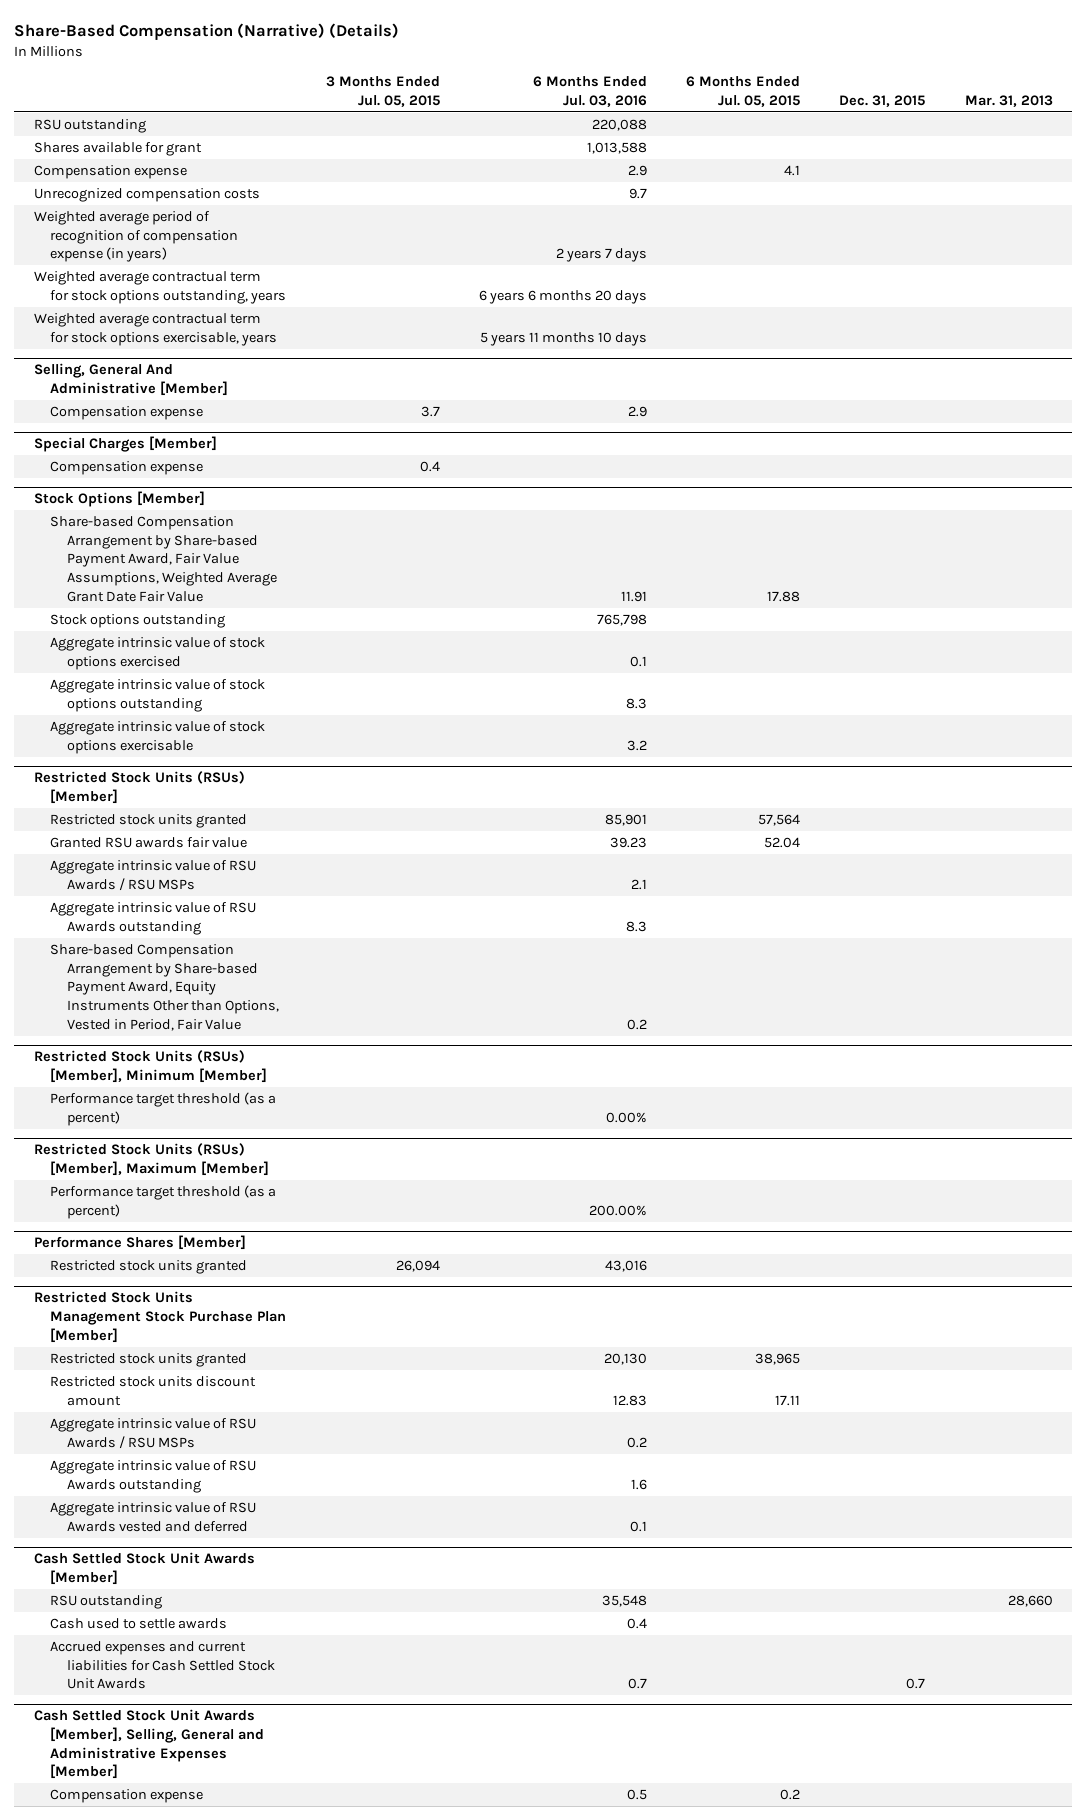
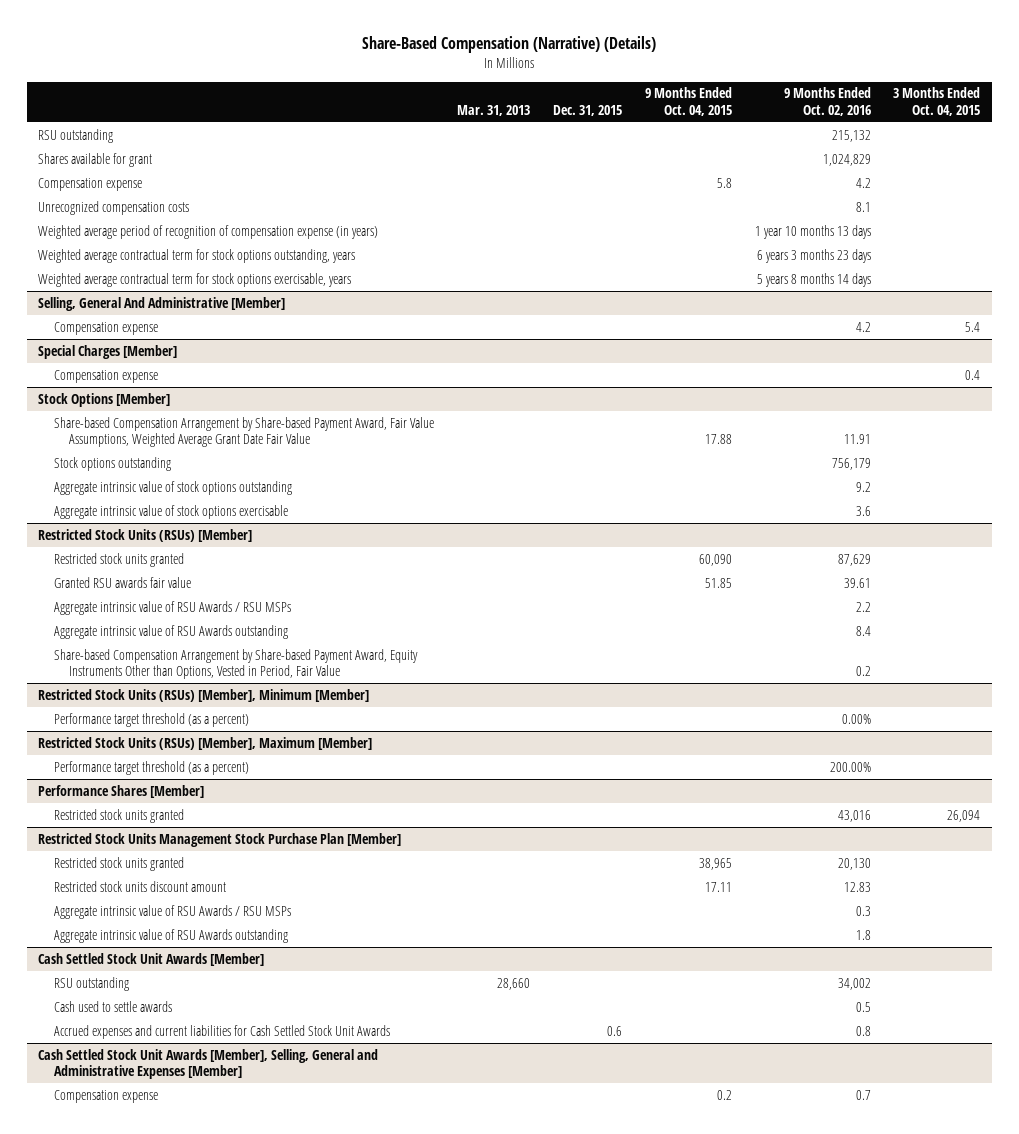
[325,76,440,107] 3 Months Ended Jul. 05, 2015 -> none
[532,76,647,107] 6 Months Ended Jul. 03, 2016 -> none
[686,76,801,107] 6 Months Ended Jul. 05, 2015 -> none
none -> [644,87,732,116] 9 Months Ended Oct. 04, 2015
none -> [783,87,871,116] 9 Months Ended Oct. 02, 2016
none -> [893,87,981,116] 3 Months Ended Oct. 04, 2015
[50,637,266,670] Aggregate intrinsic value of stock options exercised -> none
[50,1502,257,1532] Aggregate intrinsic value of RSU Awards vested and deferred -> none
[906,1678,926,1690] 0.7 -> [606,1025,622,1036] 0.6

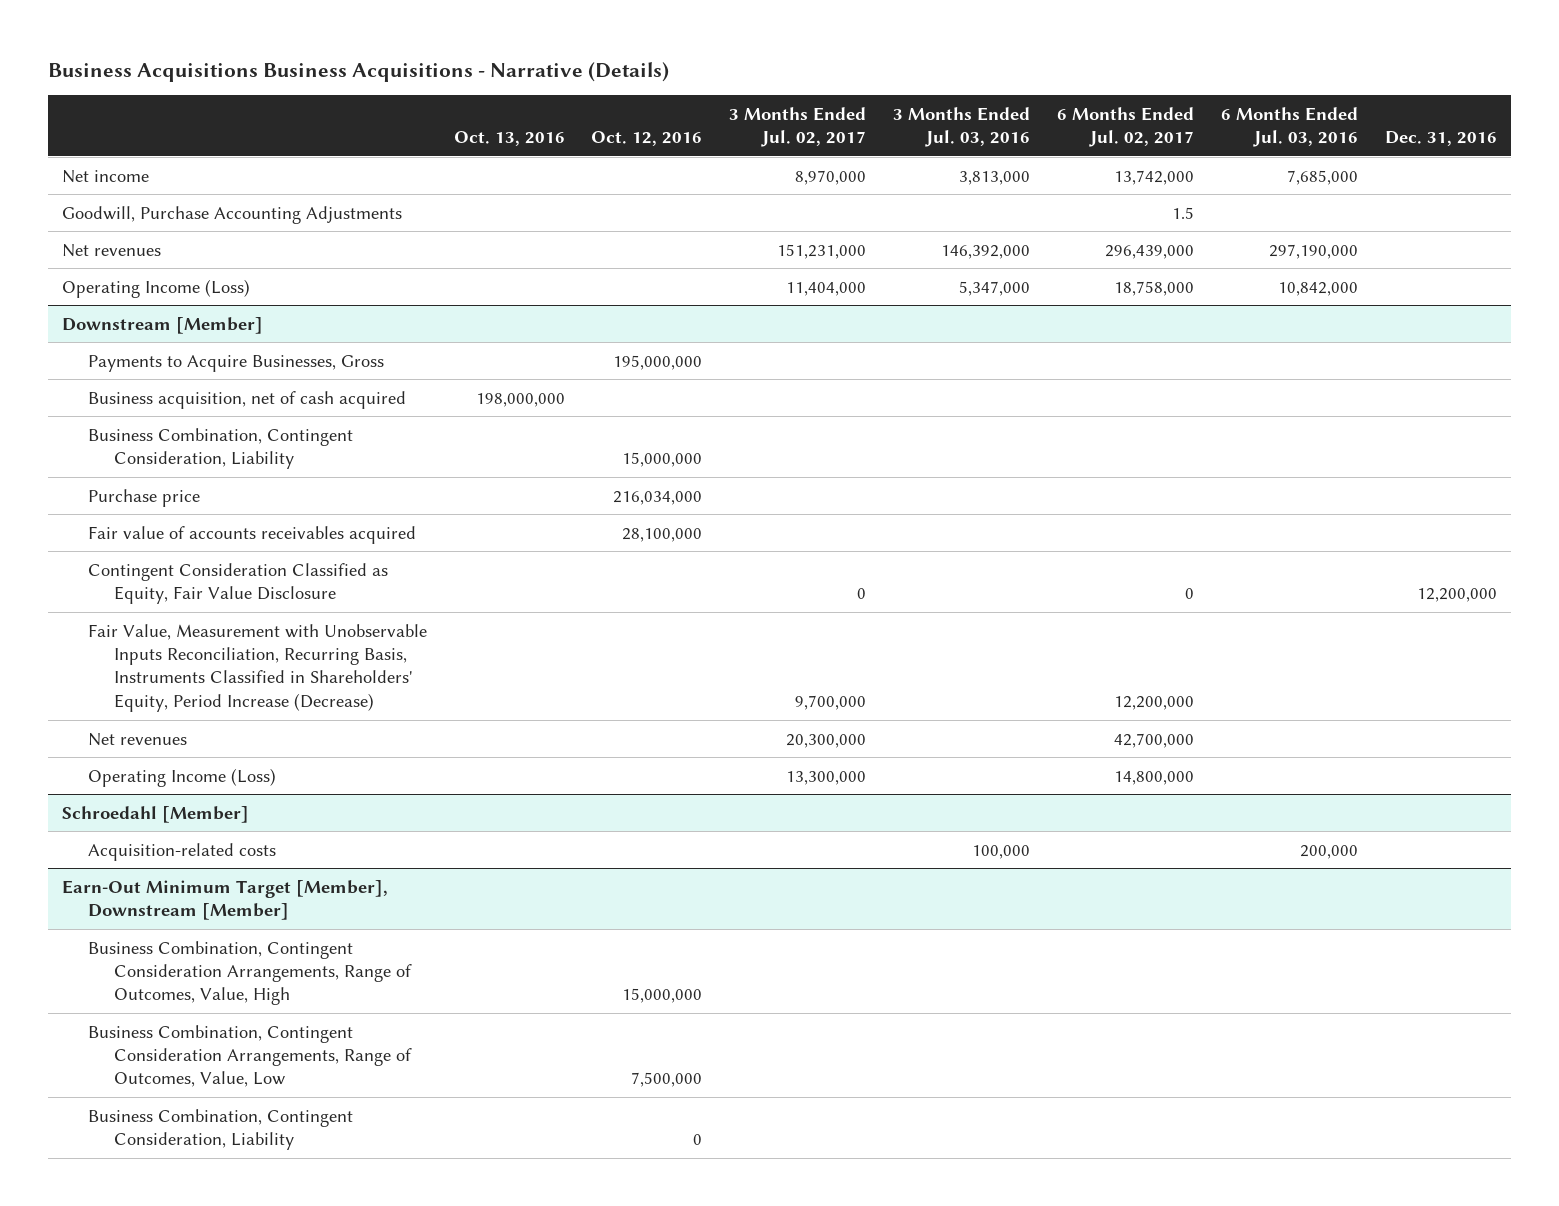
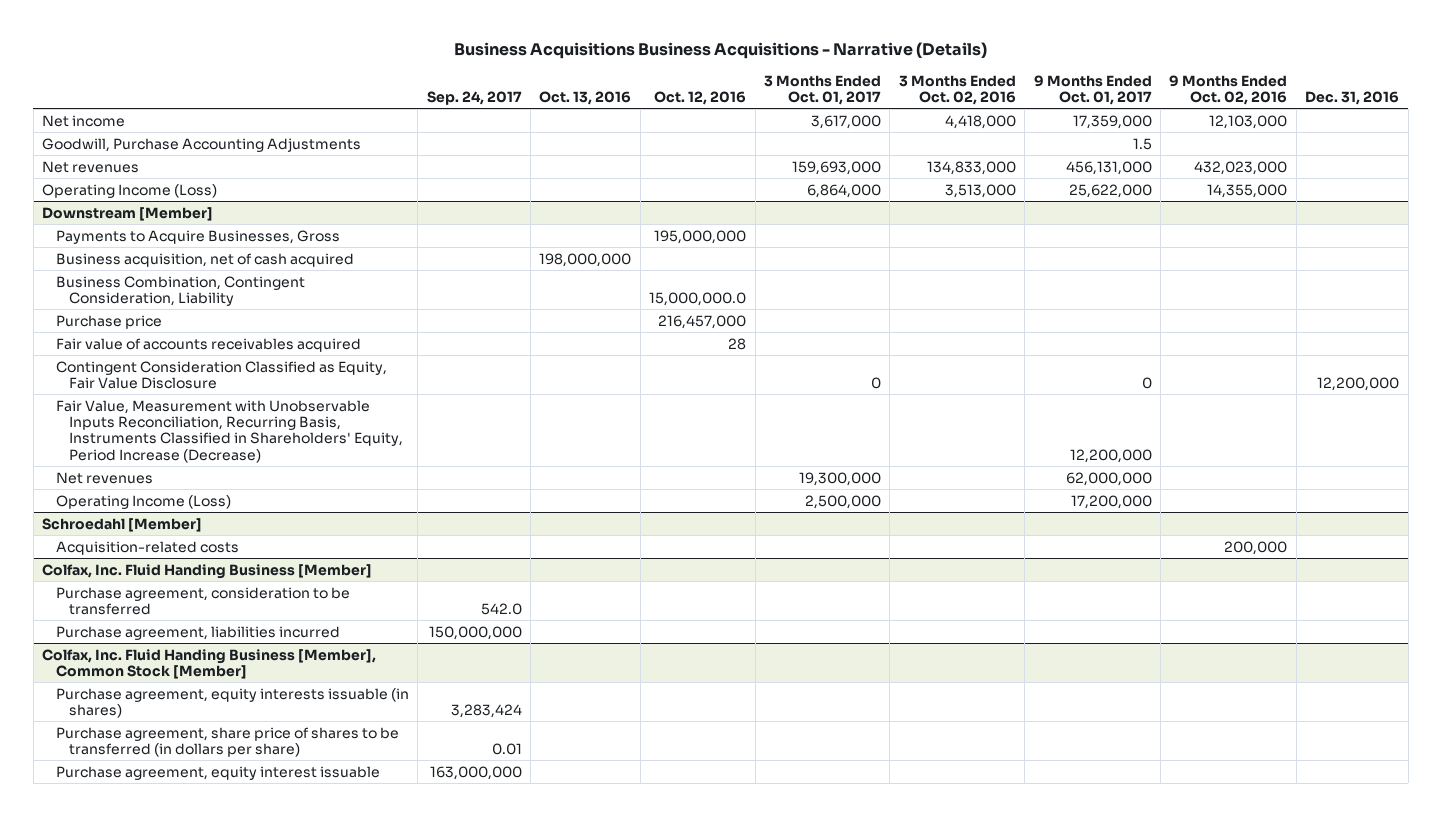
[729,106,867,147] 3 Months Ended Jul. 02, 2017 -> none
[893,106,1031,147] 3 Months Ended Jul. 03, 2016 -> none
[1057,106,1195,147] 6 Months Ended Jul. 02, 2017 -> none
[1221,106,1359,147] 6 Months Ended Jul. 03, 2016 -> none
none -> [426,91,522,106] Sep. 24, 2017
none -> [763,74,881,106] 3 Months Ended Oct. 01, 2017
none -> [898,74,1016,106] 3 Months Ended Oct. 02, 2016
none -> [1033,74,1152,106] 9 Months Ended Oct. 01, 2017
none -> [1169,74,1288,106] 9 Months Ended Oct. 02, 2016
[622,452,703,468] 15,000,000 -> [649,291,747,306] 15,000,000.0
[613,490,703,505] 216,034,000 -> [658,314,747,329] 216,457,000
[622,527,703,542] 28,100,000 -> [728,337,747,350] 28
[61,879,388,921] Earn-Out Minimum Target [Member], Downstream [Member] -> none
[87,940,412,1006] Business Combination, Contingent Consideration Arrangements, Range of Outcomes, Value, High -> none
[87,1024,412,1088] Business Combination, Contingent Consideration Arrangements, Range of Outcomes, Value, Low -> none
[87,1108,353,1151] Business Combination, Contingent Consideration, Liability -> none
none -> [42,563,373,579] Colfax, Inc. Fluid Handing Business [Member]
none -> [55,586,350,615] Purchase agreement, consideration to be transferred
none -> [55,625,340,640] Purchase agreement, liabilities incurred
none -> [42,648,377,679] Colfax, Inc. Fluid Handing Business [Member], Common Stock [Member]
none -> [55,687,409,718] Purchase agreement, equity interests issuable (in shares)
none -> [55,726,399,757] Purchase agreement, share price of shares to be transferred (in dollars per share)
none -> [55,765,380,780] Purchase agreement, equity interest issuable

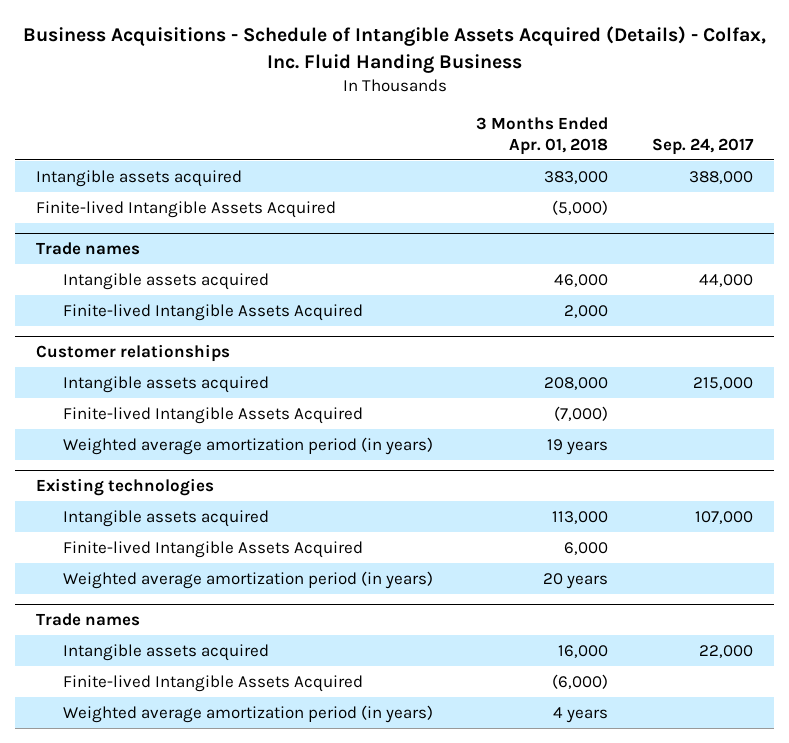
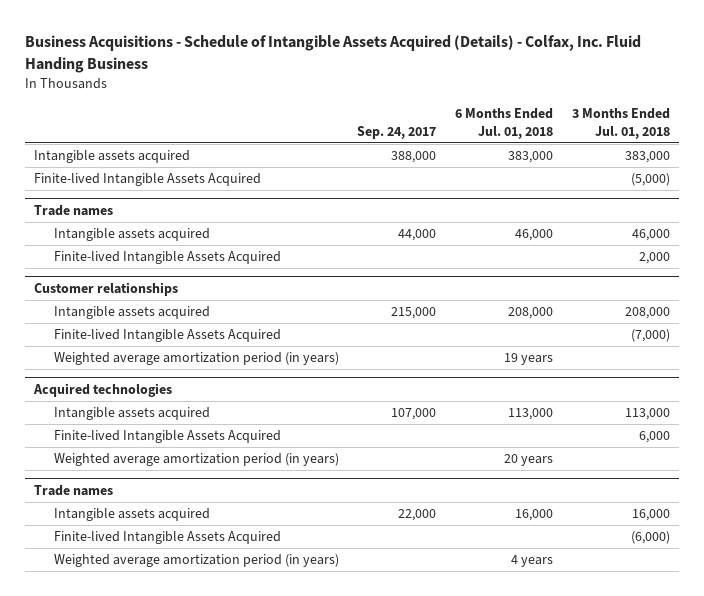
[476,116,609,155] 3 Months Ended Apr. 01, 2018 -> none
none -> [454,107,553,139] 6 Months Ended Jul. 01, 2018
none -> [571,107,670,139] 3 Months Ended Jul. 01, 2018
[36,478,215,497] Existing technologies -> [33,383,173,398] Acquired technologies

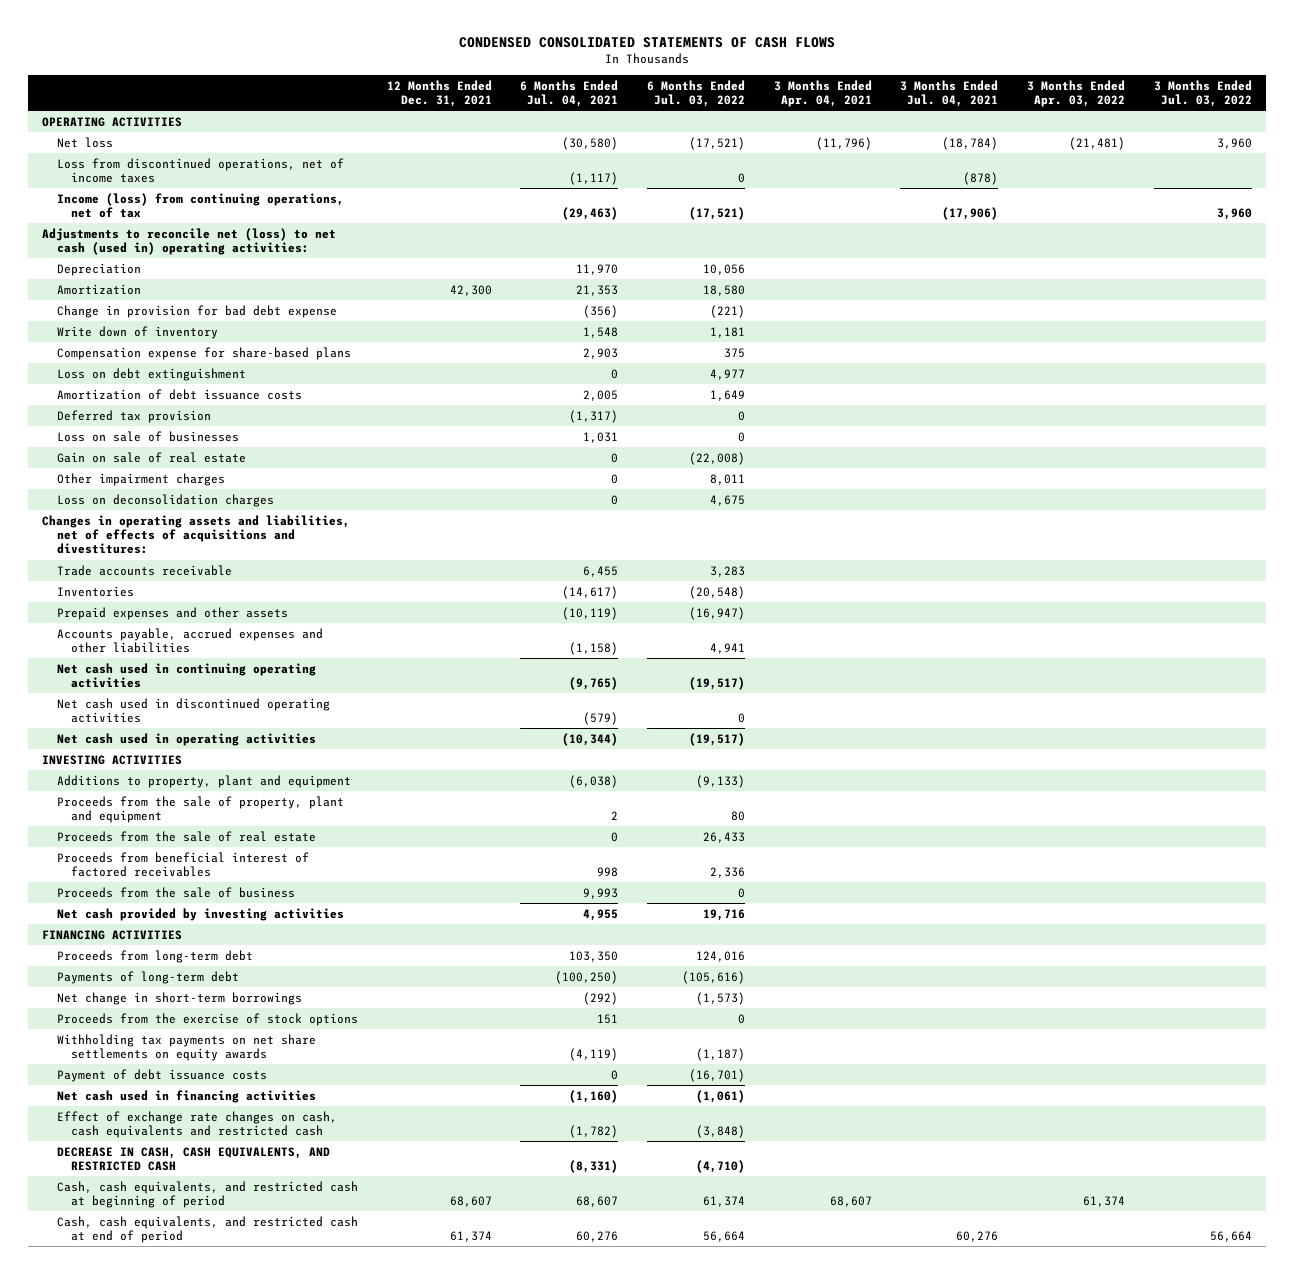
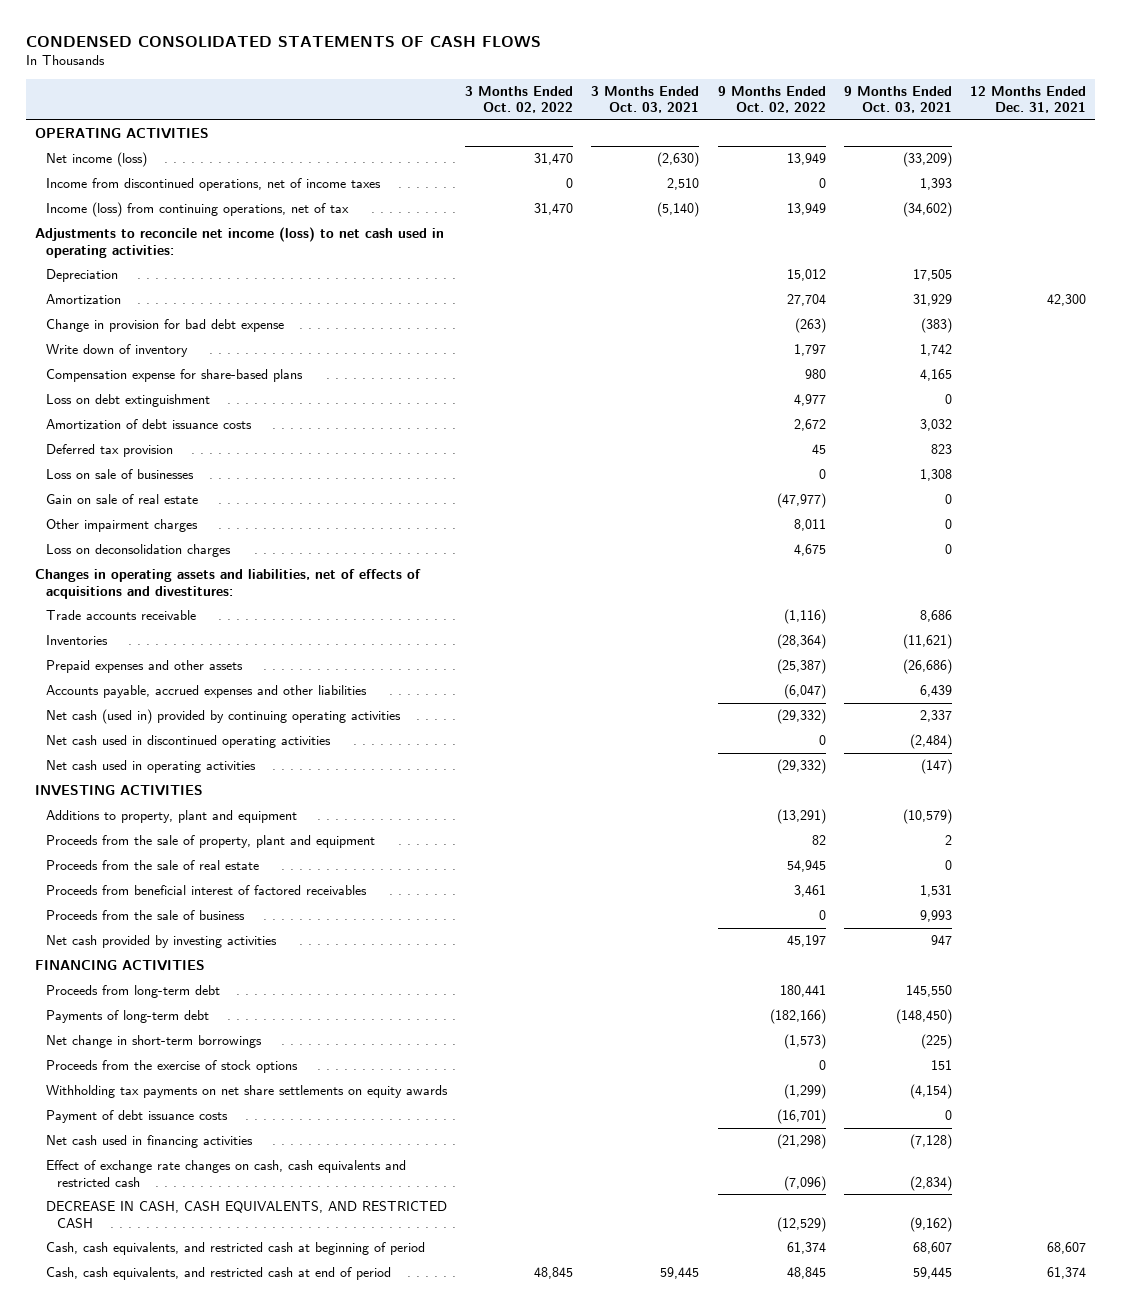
[520,79,619,107] 6 Months Ended Jul. 04, 2021 -> none
[646,79,745,107] 6 Months Ended Jul. 03, 2022 -> none
[773,79,872,107] 3 Months Ended Apr. 04, 2021 -> none
[900,79,999,107] 3 Months Ended Jul. 04, 2021 -> none
[1027,79,1126,107] 3 Months Ended Apr. 03, 2022 -> none
[1153,79,1252,107] 3 Months Ended Jul. 03, 2022 -> none
none -> [465,85,574,114] 3 Months Ended Oct. 02, 2022
none -> [591,85,700,114] 3 Months Ended Oct. 03, 2021
none -> [717,85,826,114] 9 Months Ended Oct. 02, 2022
none -> [843,85,952,114] 9 Months Ended Oct. 03, 2021
[56,136,113,148] Net loss -> [45,152,147,168] Net income (loss)
[56,157,344,183] Loss from discontinued operations, net of income taxes -> [45,178,381,192] Income from discontinued operations, net of income taxes
[42,227,337,255] Adjustments to reconcile net (loss) to net cash (used in) operating activities: -> [34,227,444,258] Adjustments to reconcile net income (loss) to net cash used in operating activities:
[56,662,316,688] Net cash used in continuing operating activities -> [45,709,401,725] Net cash (used in) provided by continuing operating activities

